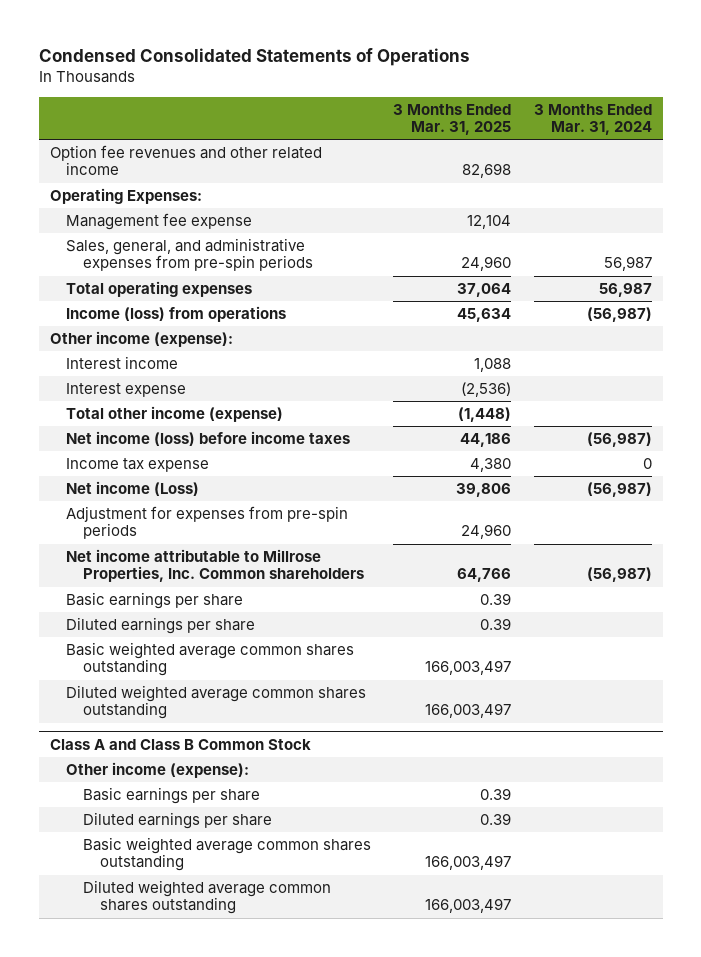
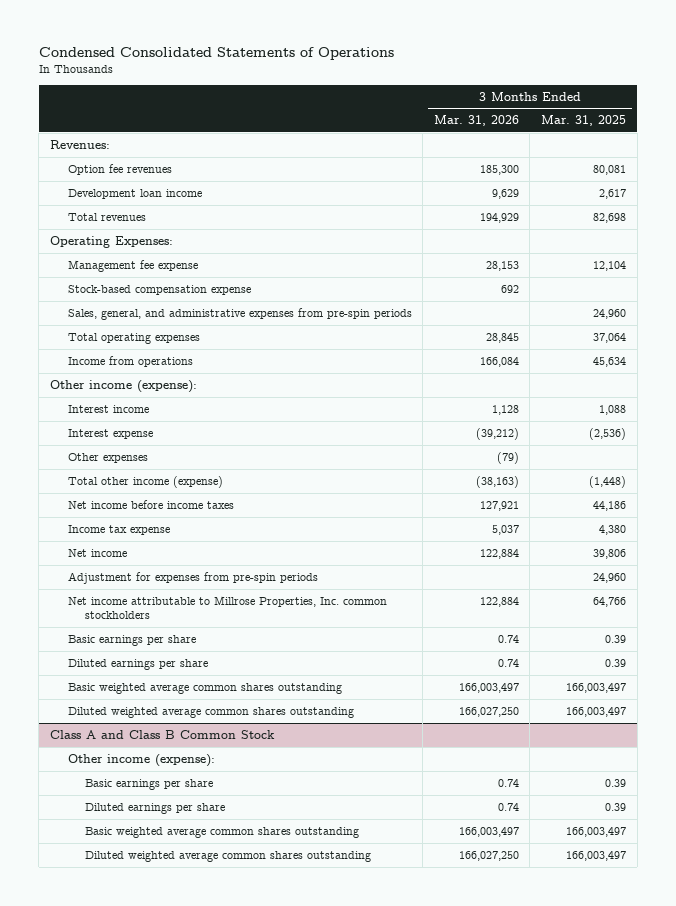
[533,103,652,135] 3 Months Ended Mar. 31, 2024 -> none
none -> [433,115,519,127] Mar. 31, 2026
none -> [49,139,110,149] Revenues:
none -> [67,163,172,175] Option fee revenues
none -> [67,188,202,199] Development loan income
[49,145,322,176] Option fee revenues and other related income -> [67,212,146,221] Total revenues
none -> [67,284,251,295] Stock-based compensation expense
[66,306,287,323] Income (loss) from operations -> [67,355,193,367] Income from operations
none -> [67,452,148,463] Other expenses
[66,431,351,447] Net income (loss) before income taxes -> [67,499,234,509] Net income before income taxes
[66,481,200,497] Net income (Loss) -> [67,548,127,557] Net income
[66,549,365,583] Net income attributable to Millrose Properties, Inc. Common shareholders -> [67,595,387,619] Net income attributable to Millrose Properties, Inc. common stockholders

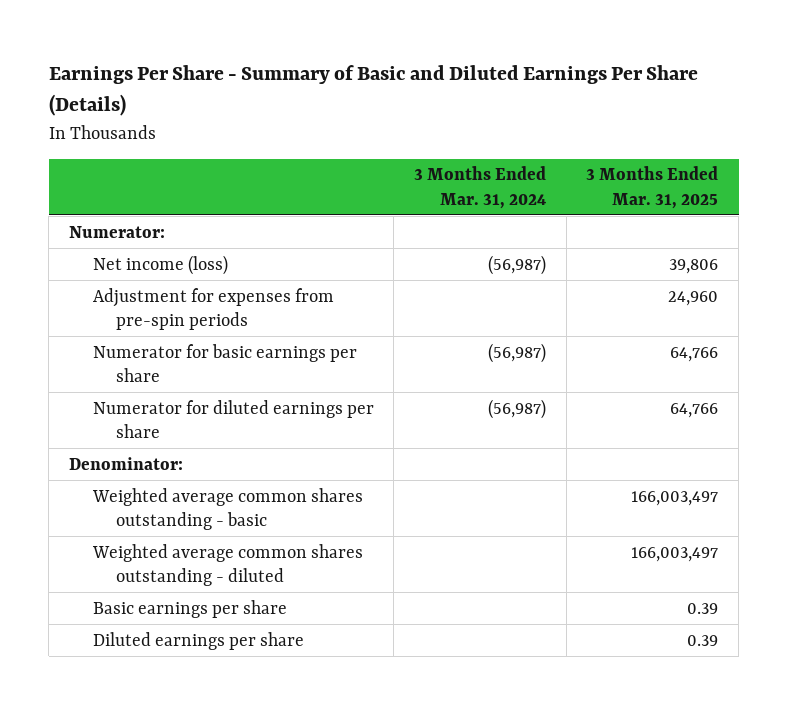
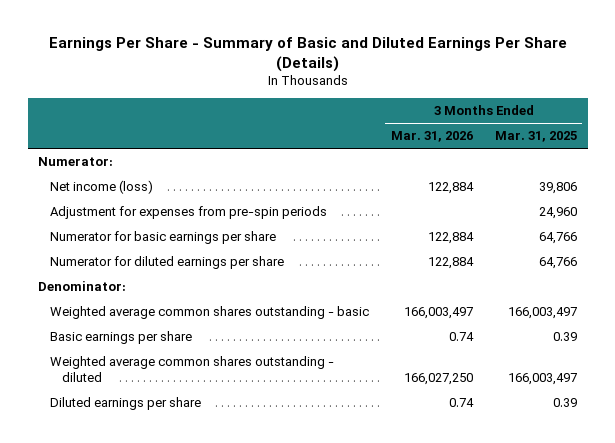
[414,166,547,209] 3 Months Ended Mar. 31, 2024 -> none
none -> [390,131,473,143] Mar. 31, 2026
[91,543,363,587] Weighted average common shares outstanding - diluted -> [50,356,335,383] Weighted average common shares outstanding - diluted

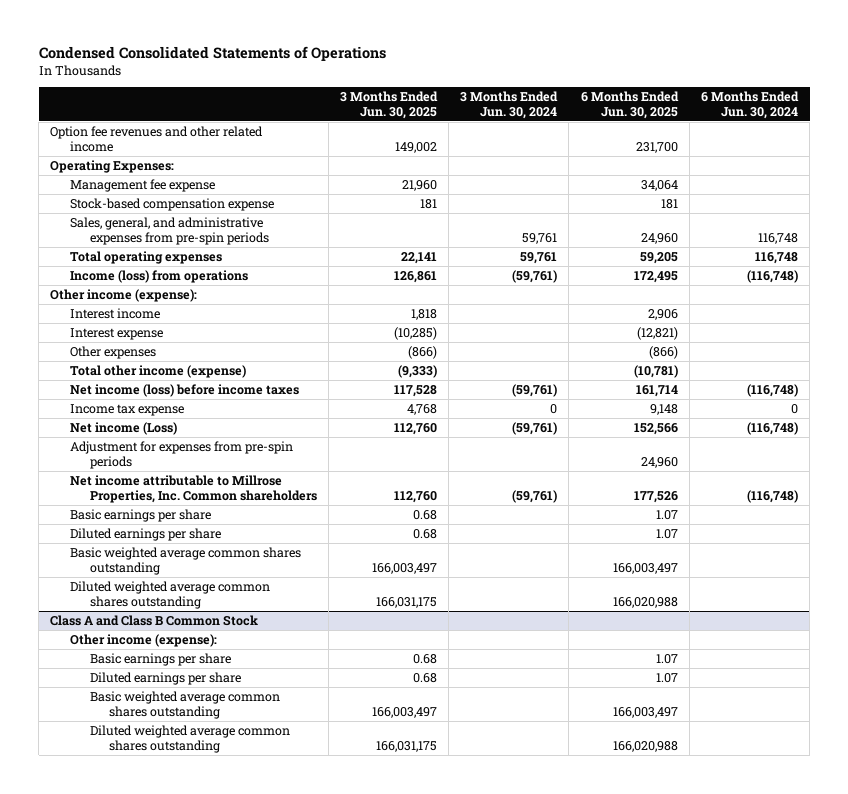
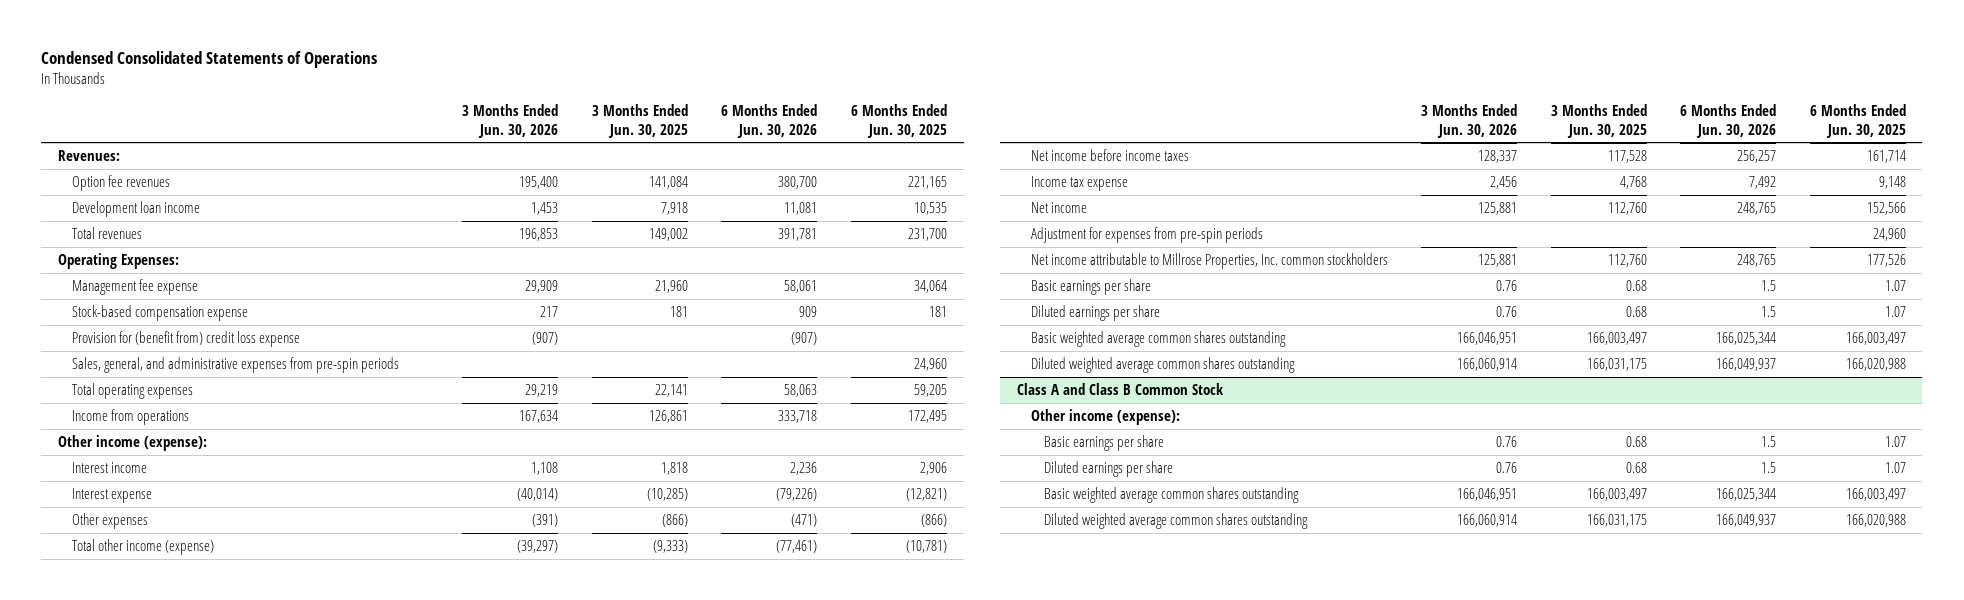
[460,91,559,119] 3 Months Ended Jun. 30, 2024 -> none
[700,91,799,119] 6 Months Ended Jun. 30, 2024 -> none
none -> [462,104,559,138] 3 Months Ended Jun. 30, 2026
none -> [721,104,818,138] 6 Months Ended Jun. 30, 2026
none -> [58,150,121,162] Revenues:
none -> [71,175,170,192] Option fee revenues
none -> [71,201,200,218] Development loan income
[50,125,264,152] Option fee revenues and other related income -> [71,227,142,240] Total revenues
none -> [71,331,300,348] Provision for (benefit from) credit loss expense
[69,269,248,283] Income (loss) from operations -> [71,409,189,426] Income from operations
[69,383,299,397] Net income (loss) before income taxes -> [1030,149,1189,162] Net income before income taxes
[69,421,177,435] Net income (Loss) -> [1030,202,1087,214] Net income
[69,474,317,503] Net income attributable to Millrose Properties, Inc. Common shareholders -> [1030,253,1388,270] Net income attributable to Millrose Properties, Inc. common stockholders

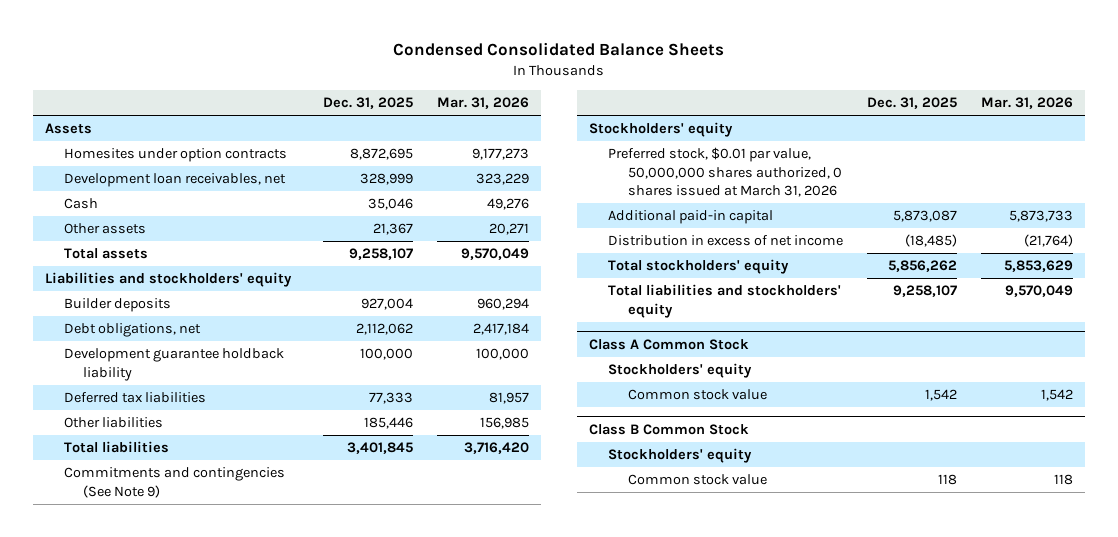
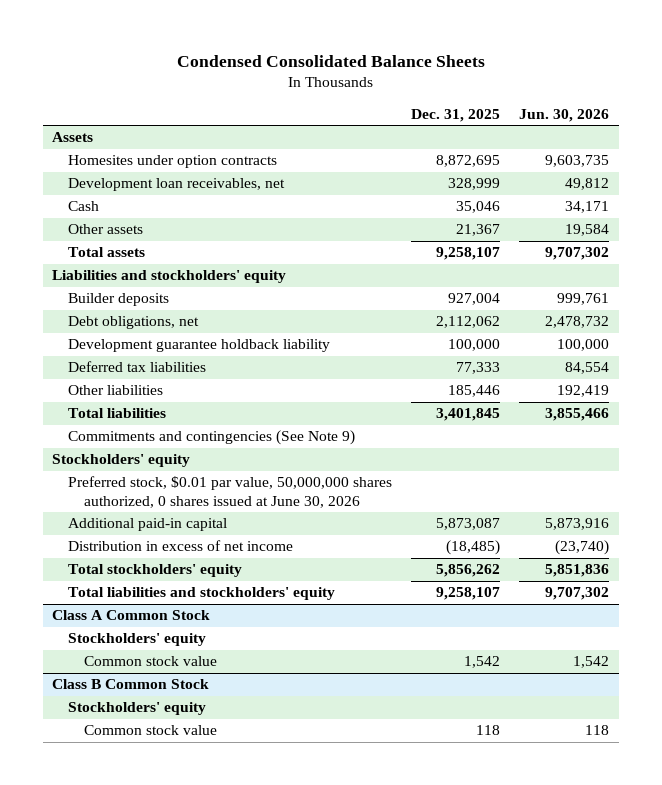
[436,97,529,110] Mar. 31, 2026 -> none
none -> [519,109,610,123] Jun. 30, 2026
[608,147,842,198] Preferred stock, $0.01 par value, 50,000,000 shares authorized, 0 shares issued at March 31, 2026 -> [68,476,393,508] Preferred stock, $0.01 par value, 50,000,000 shares authorized, 0 shares issued at June 30, 2026

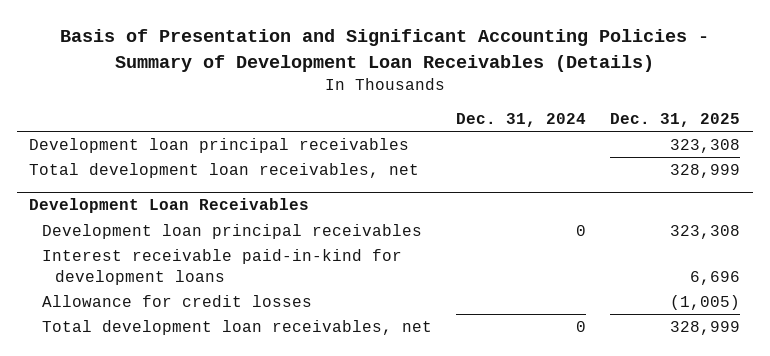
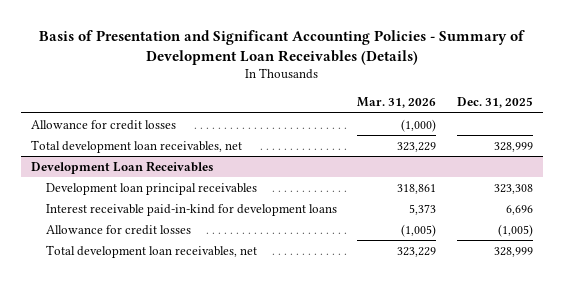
[456,112,587,127] Dec. 31, 2024 -> none
none -> [357,97,437,109] Mar. 31, 2026
[29,138,410,154] Development loan principal receivables -> none
none -> [30,119,176,130] Allowance for credit losses

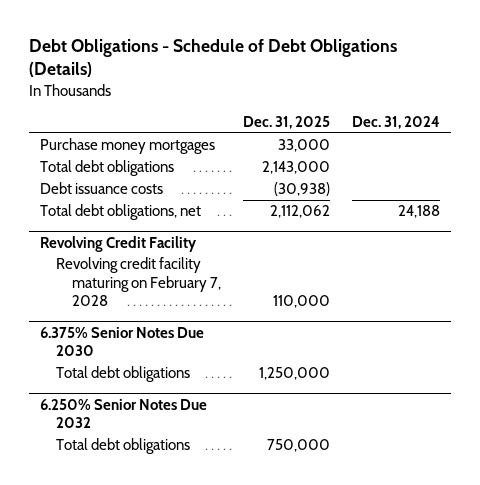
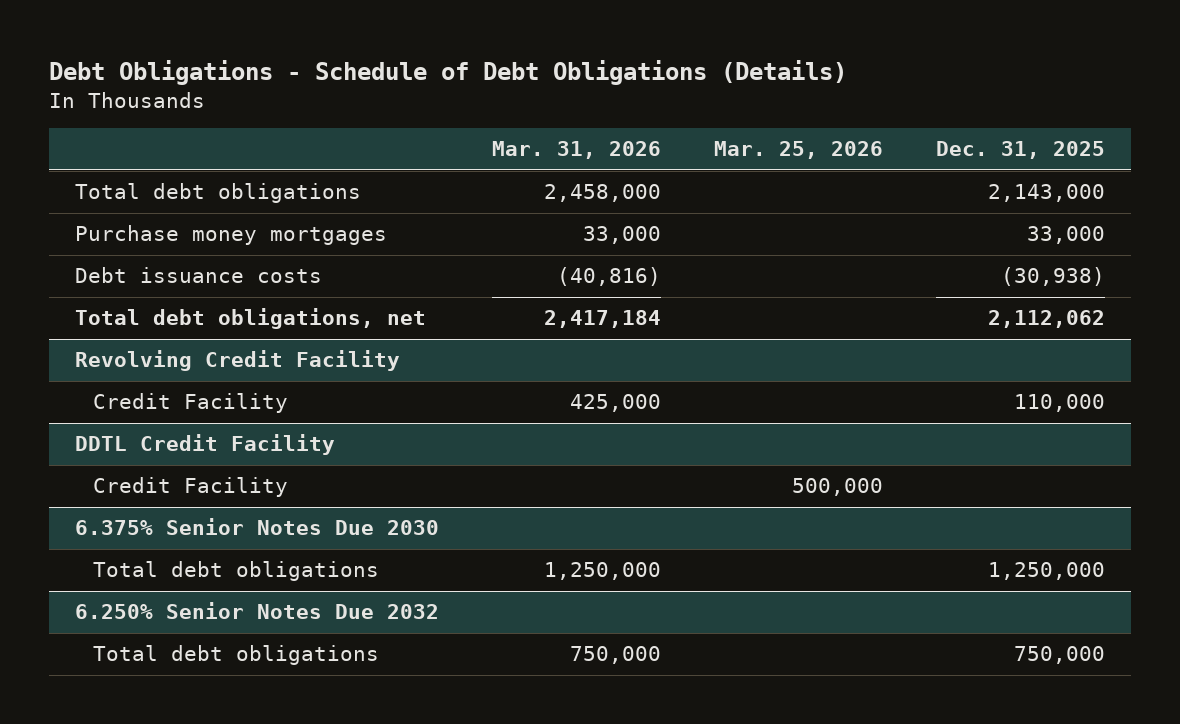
[352,116,441,130] Dec. 31, 2024 -> none
none -> [491,141,661,160] Mar. 31, 2026
none -> [713,141,883,160] Mar. 25, 2026
[39,138,215,155] Purchase money mortgages -> [74,225,387,246] Purchase money mortgages
[55,257,221,307] Revolving credit facility maturing on February 7, 2028 -> [92,393,288,414] Credit Facility
none -> [74,434,335,456] DDTL Credit Facility
none -> [92,477,288,498] Credit Facility

